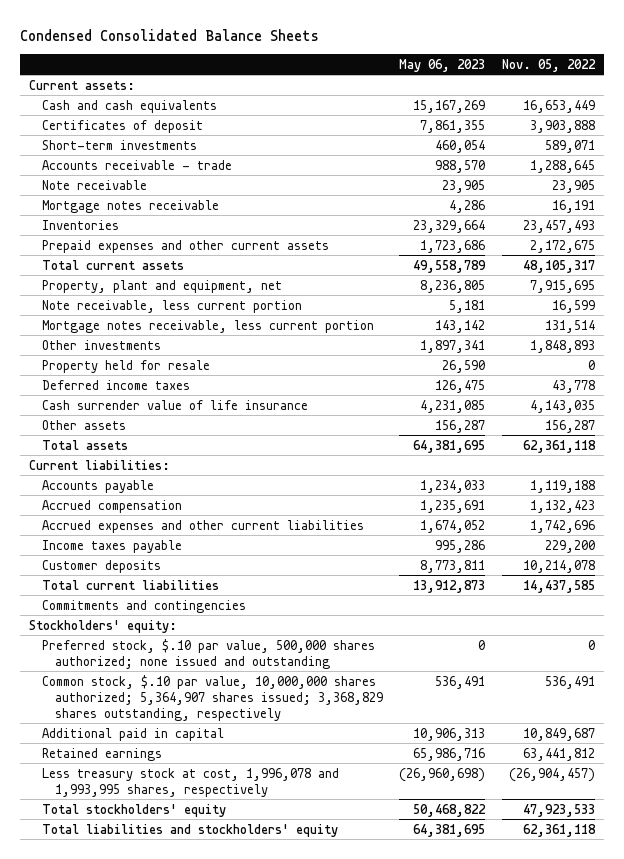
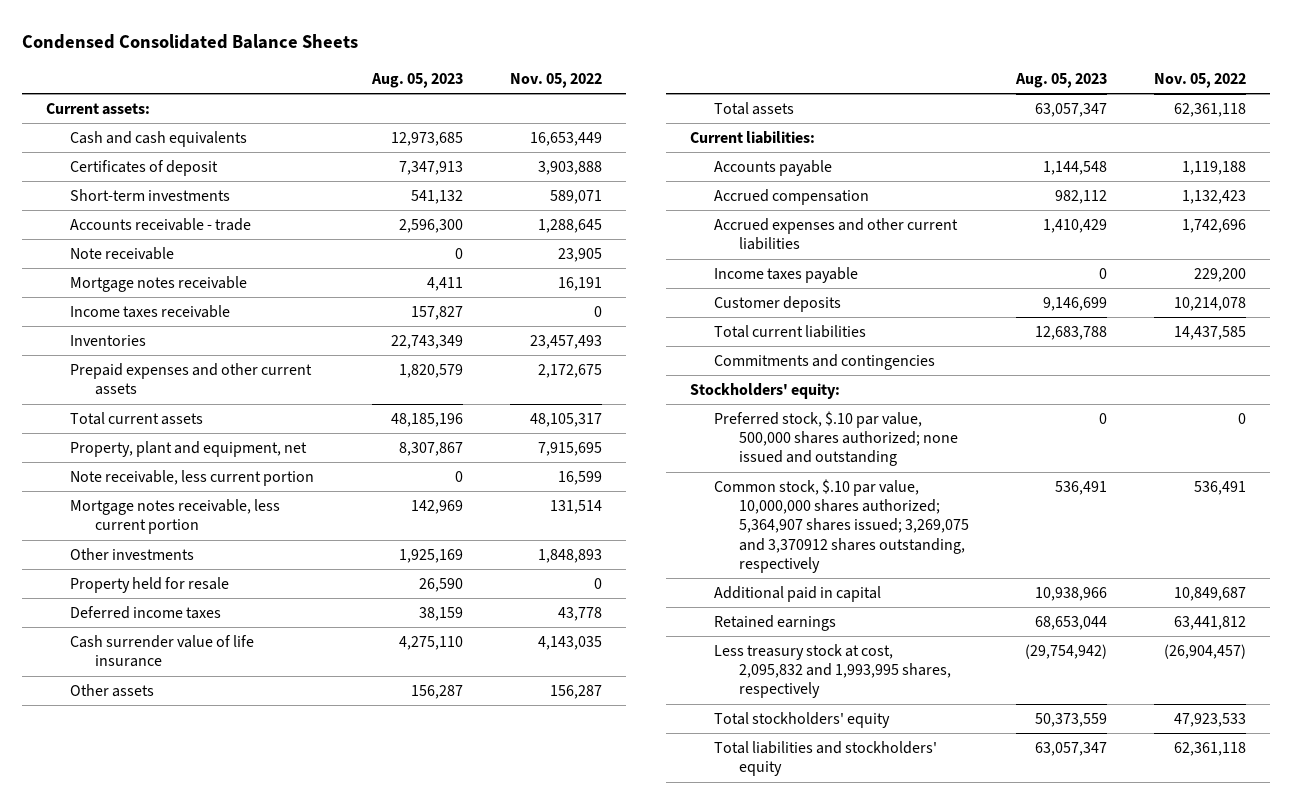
[399,58,486,72] May 06, 2023 -> none
none -> [371,72,464,88] Aug. 05, 2023
none -> [70,305,231,319] Income taxes receivable
[41,674,383,721] Common stock, $.10 par value, 10,000,000 shares authorized; 5,364,907 shares issued; 3,368,829 shares outstanding, respectively -> [714,479,969,573] Common stock, $.10 par value, 10,000,000 shares authorized; 5,364,907 shares issued; 3,269,075 and 3,370912 shares outstanding, respectively
[41,767,339,797] Less treasury stock at cost, 1,996,078 and 1,993,995 shares, respectively -> [714,644,951,699] Less treasury stock at cost, 2,095,832 and 1,993,995 shares, respectively

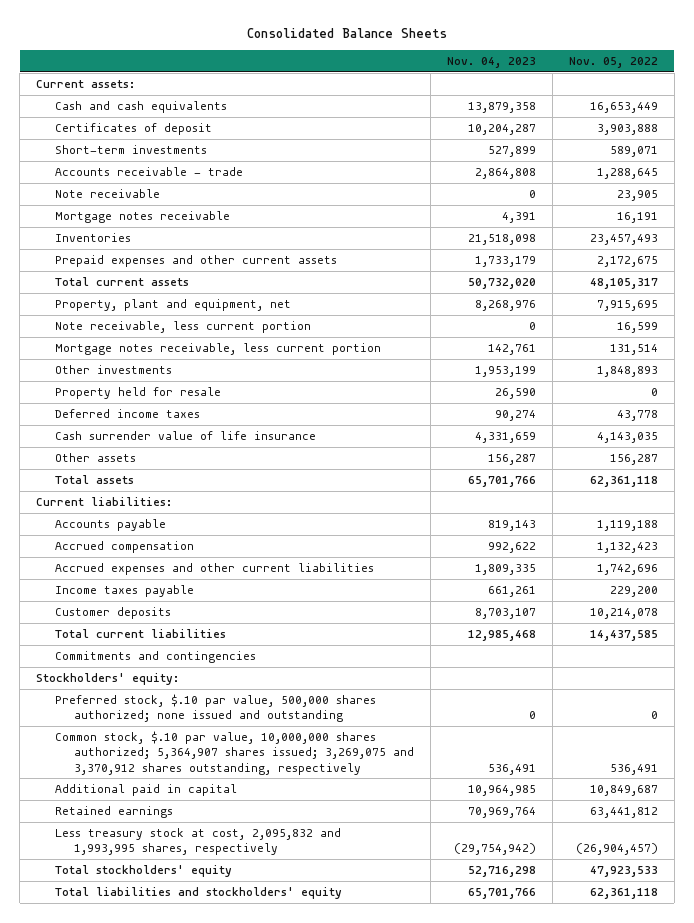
[22,33,359,49] Condensed Consolidated Balance Sheets -> [247,28,448,39] Consolidated Balance Sheets
[371,72,464,88] Aug. 05, 2023 -> none
none -> [446,57,536,69] Nov. 04, 2023
[70,305,231,319] Income taxes receivable -> none
[714,479,969,573] Common stock, $.10 par value, 10,000,000 shares authorized; 5,364,907 shares issued; 3,269,075 and 3,370912 shares outstanding, respectively -> [55,730,415,775] Common stock, $.10 par value, 10,000,000 shares authorized; 5,364,907 shares issued; 3,269,075 and 3,370,912 shares outstanding, respectively

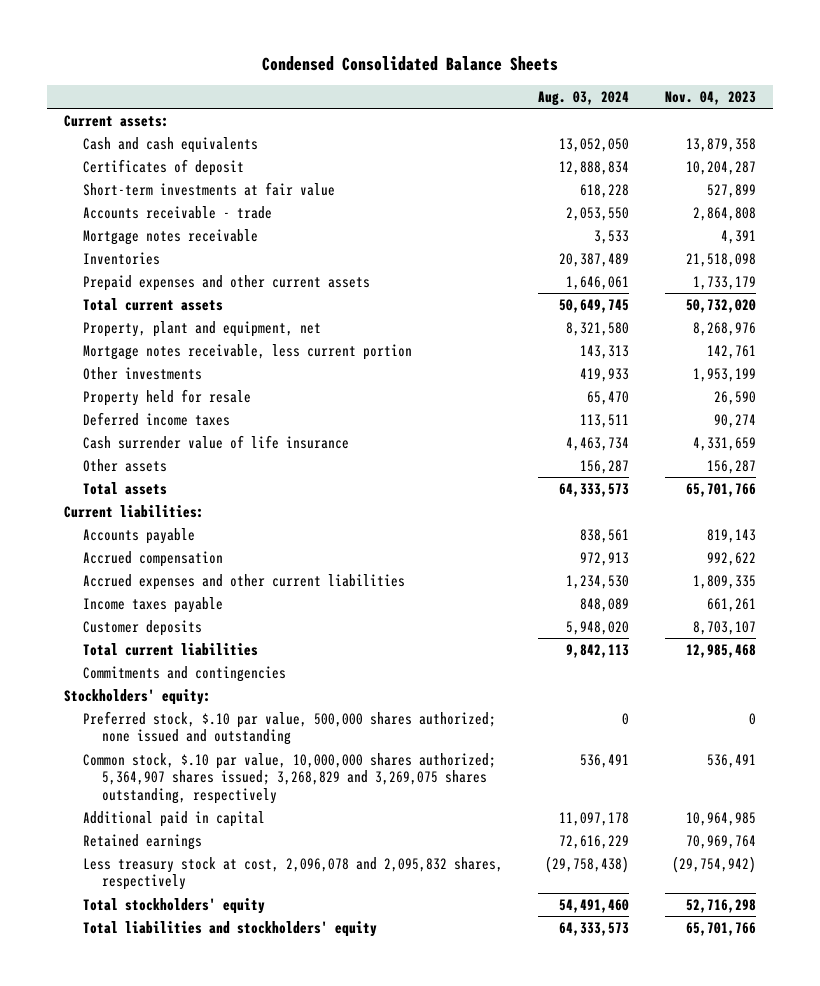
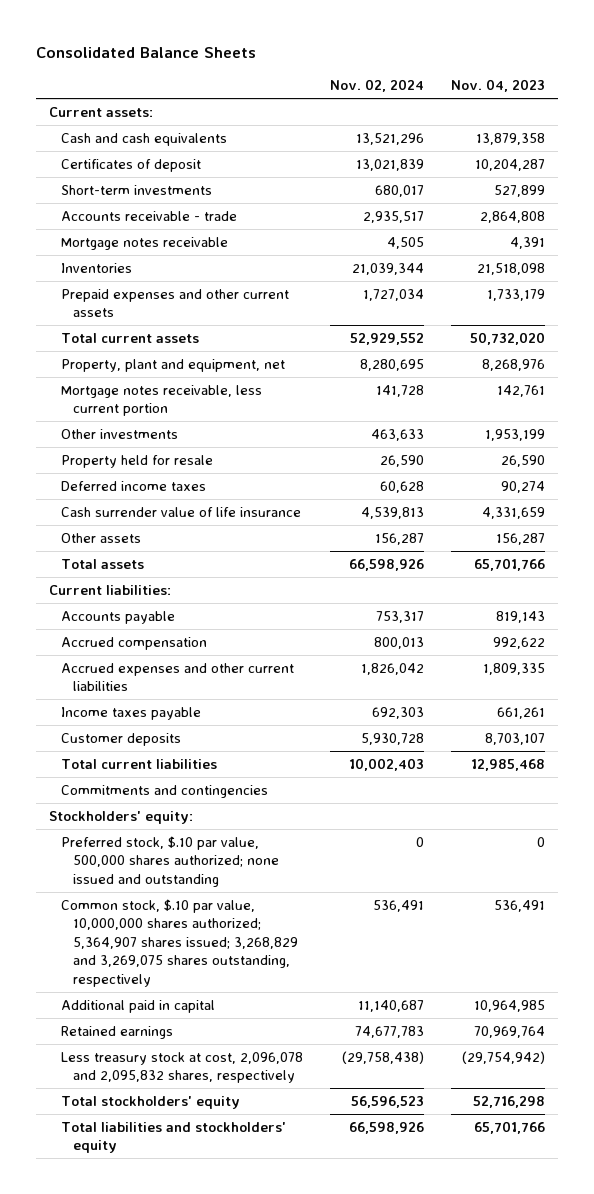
[262,55,559,71] Condensed Consolidated Balance Sheets -> [36,47,257,59] Consolidated Balance Sheets
[538,90,630,106] Aug. 03, 2024 -> none
none -> [329,79,424,93] Nov. 02, 2024
[83,181,336,196] Short-term investments at fair value -> [61,184,213,195] Short-term investments

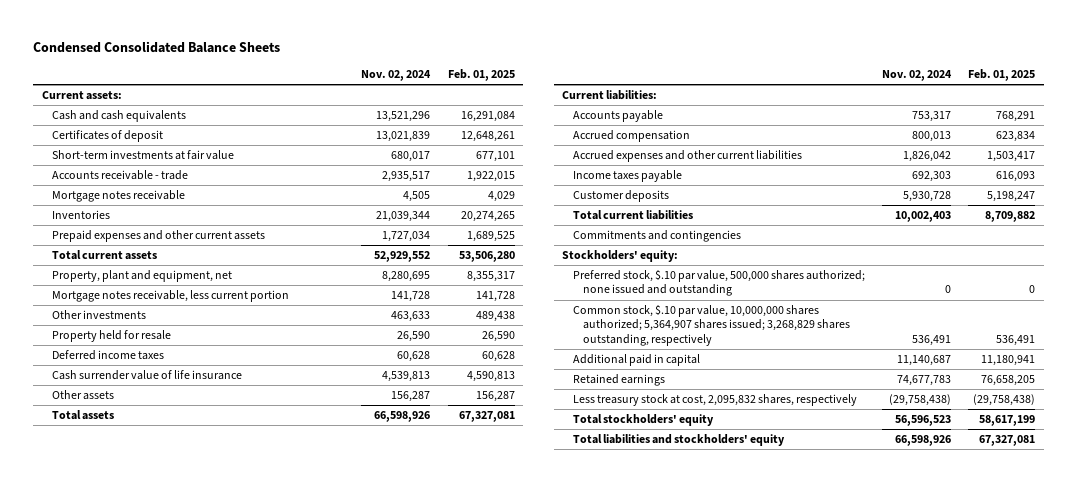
[36,47,257,59] Consolidated Balance Sheets -> [33,41,281,54] Condensed Consolidated Balance Sheets
[450,79,545,93] Nov. 04, 2023 -> none
none -> [447,69,515,82] Feb. 01, 2025
[61,184,213,195] Short-term investments -> [52,150,235,161] Short-term investments at fair value
[61,898,299,987] Common stock, $.10 par value, 10,000,000 shares authorized; 5,364,907 shares issued; 3,268,829 and 3,269,075 shares outstanding, respectively -> [572,305,850,346] Common stock, $.10 par value, 10,000,000 shares authorized; 5,364,907 shares issued; 3,268,829 shares outstanding, respectively
[61,1051,304,1084] Less treasury stock at cost, 2,096,078 and 2,095,832 shares, respectively -> [572,394,857,407] Less treasury stock at cost, 2,095,832 shares, respectively

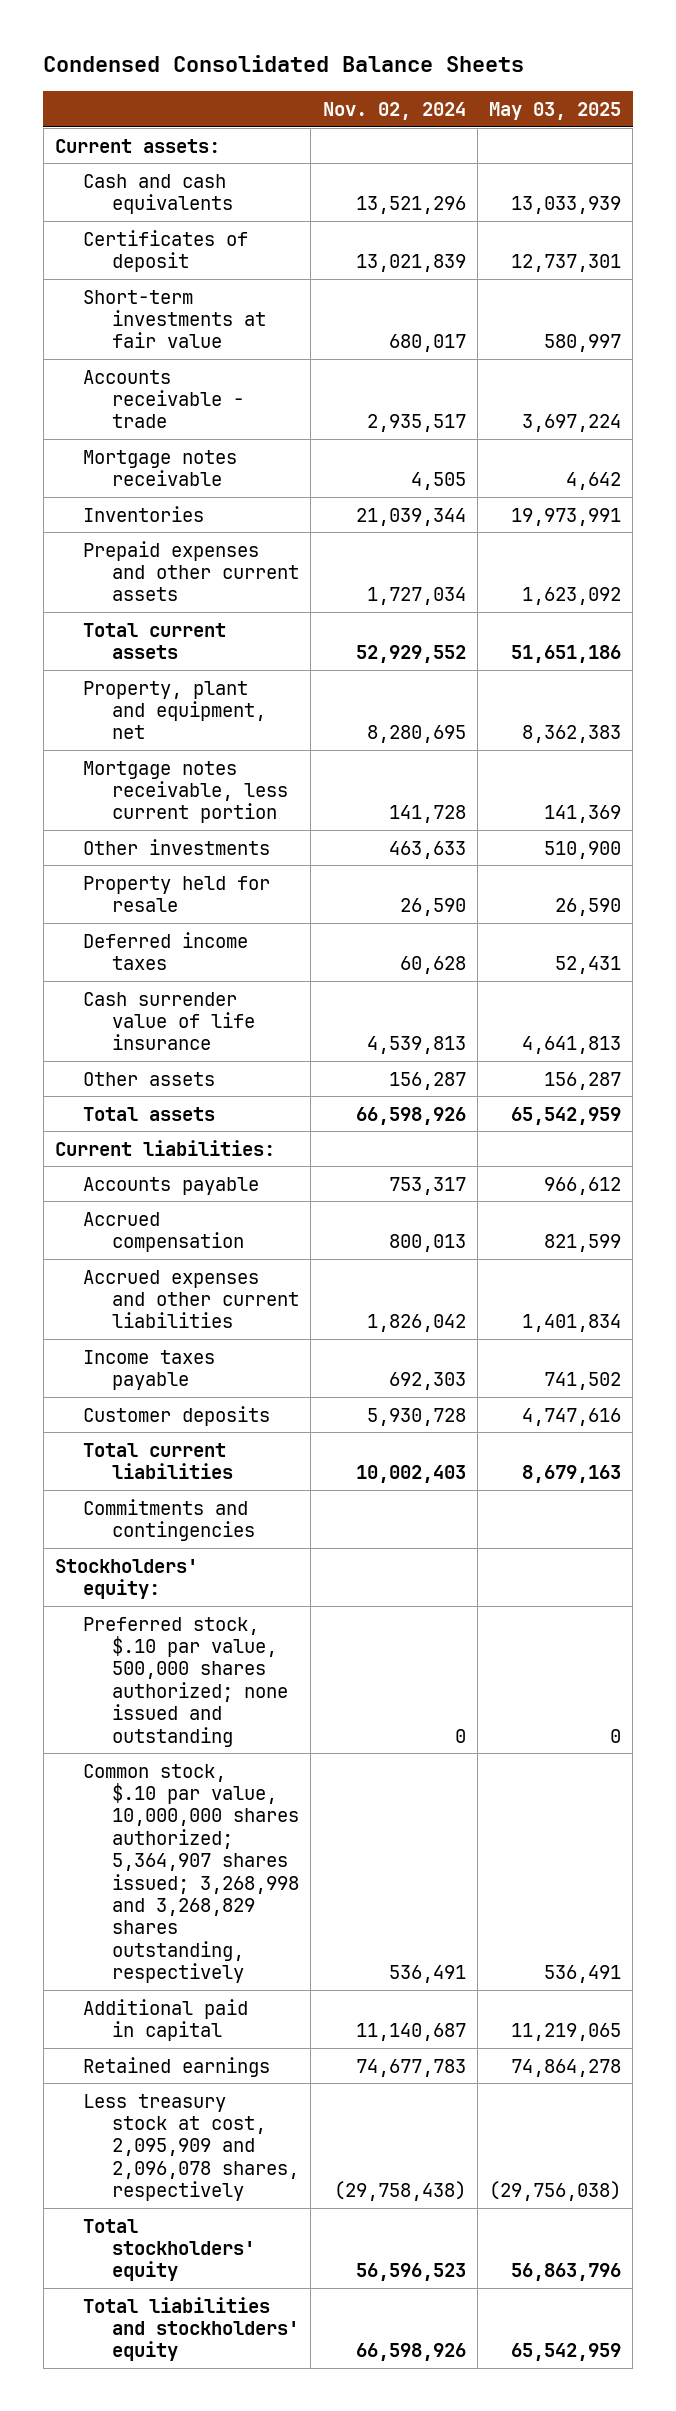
[447,69,515,82] Feb. 01, 2025 -> none
none -> [488,102,621,121] May 03, 2025
[572,305,850,346] Common stock, $.10 par value, 10,000,000 shares authorized; 5,364,907 shares issued; 3,268,829 shares outstanding, respectively -> [83,1763,300,1984] Common stock, $.10 par value, 10,000,000 shares authorized; 5,364,907 shares issued; 3,268,998 and 3,268,829 shares outstanding, respectively
[572,394,857,407] Less treasury stock at cost, 2,095,832 shares, respectively -> [83,2093,300,2202] Less treasury stock at cost, 2,095,909 and 2,096,078 shares, respectively

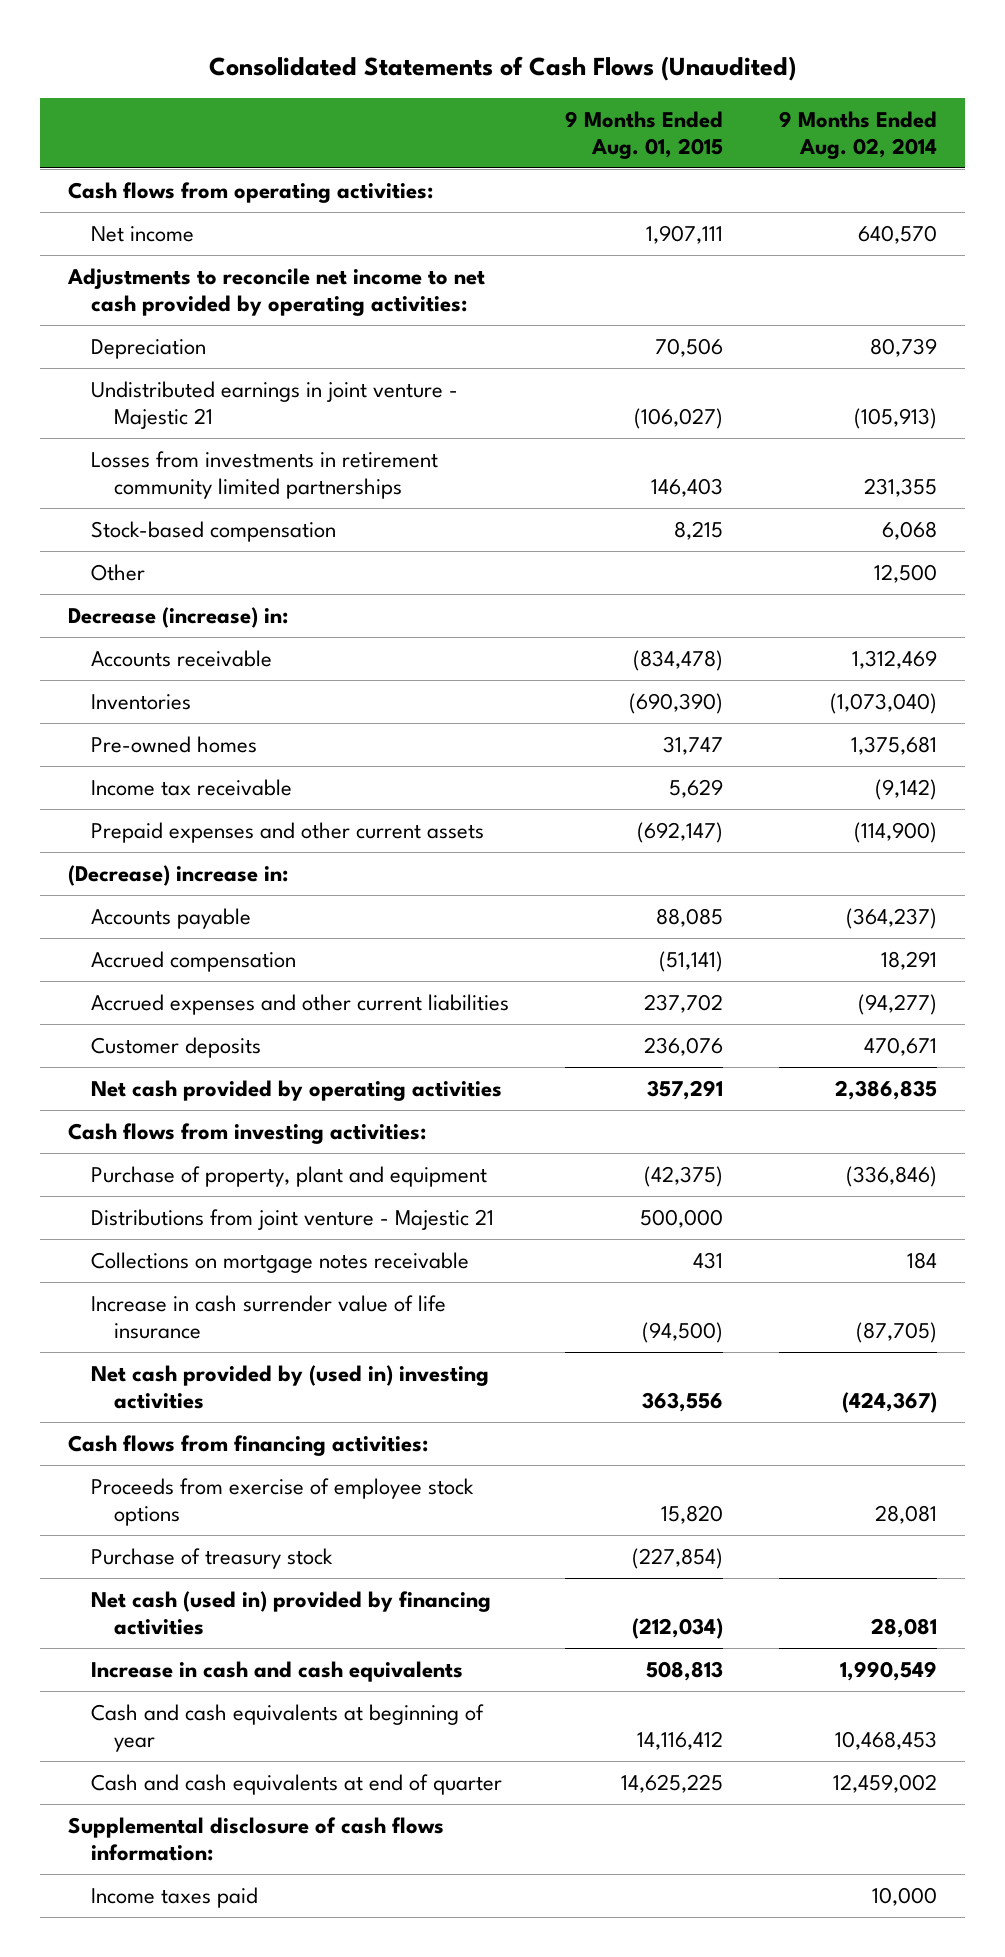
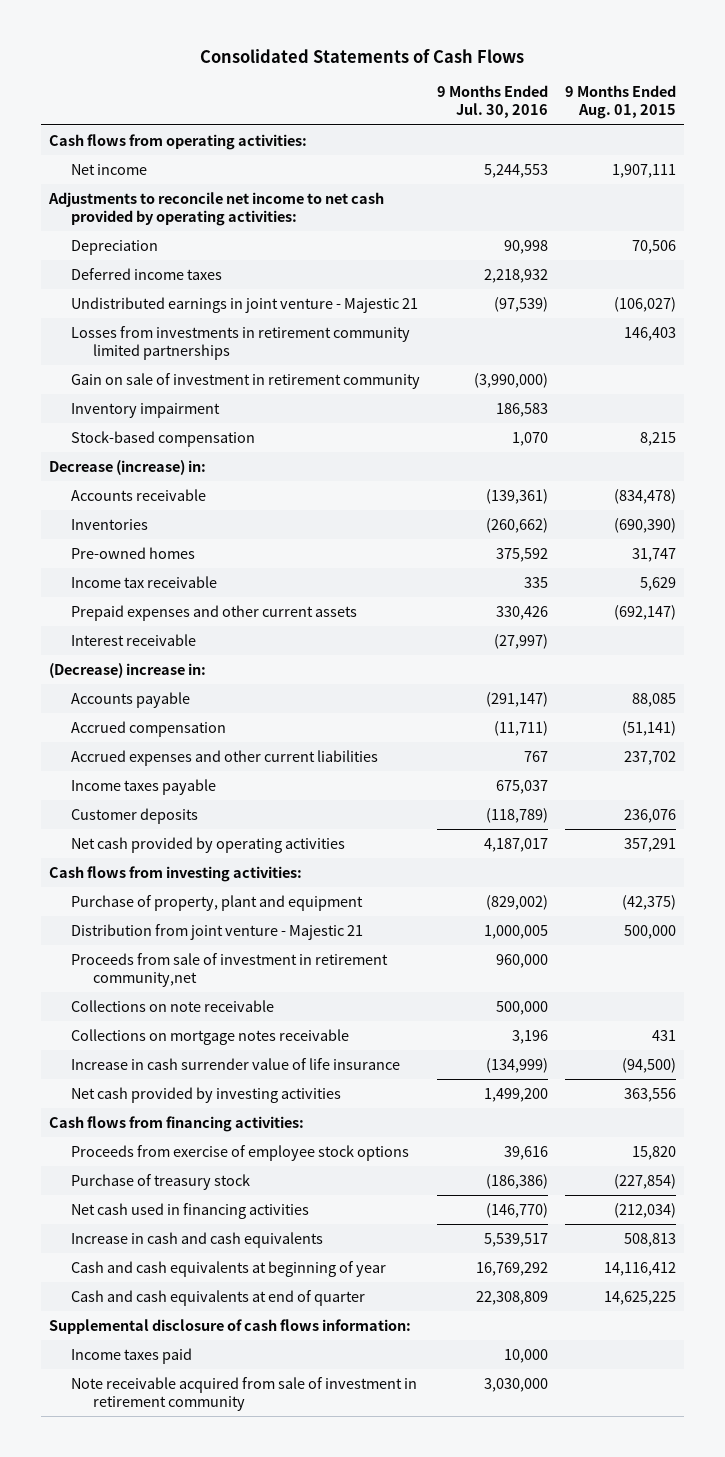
[208,56,796,82] Consolidated Statements of Cash Flows (Unaudited) -> [200,49,525,64] Consolidated Statements of Cash Flows
[779,110,938,159] 9 Months Ended Aug. 02, 2014 -> none
none -> [436,85,548,119] 9 Months Ended Jul. 30, 2016
none -> [70,267,222,280] Deferred income taxes
none -> [70,372,420,389] Gain on sale of investment in retirement community
none -> [70,402,220,418] Inventory impairment
[90,563,145,581] Other -> none
none -> [70,633,196,646] Interest receivable
none -> [70,778,216,795] Income taxes payable
[90,1208,494,1230] Distributions from joint venture - Majestic 21 -> [70,923,363,940] Distribution from joint venture - Majestic 21
none -> [70,952,388,987] Proceeds from sale of investment in retirement community,net
none -> [70,999,274,1012] Collections on note receivable
[90,1364,489,1409] Net cash provided by (used in) investing activities -> [70,1086,341,1103] Net cash provided by investing activities
[90,1590,491,1635] Net cash (used in) provided by financing activities -> [70,1202,309,1219] Net cash used in financing activities
none -> [70,1376,417,1411] Note receivable acquired from sale of investment in retirement community

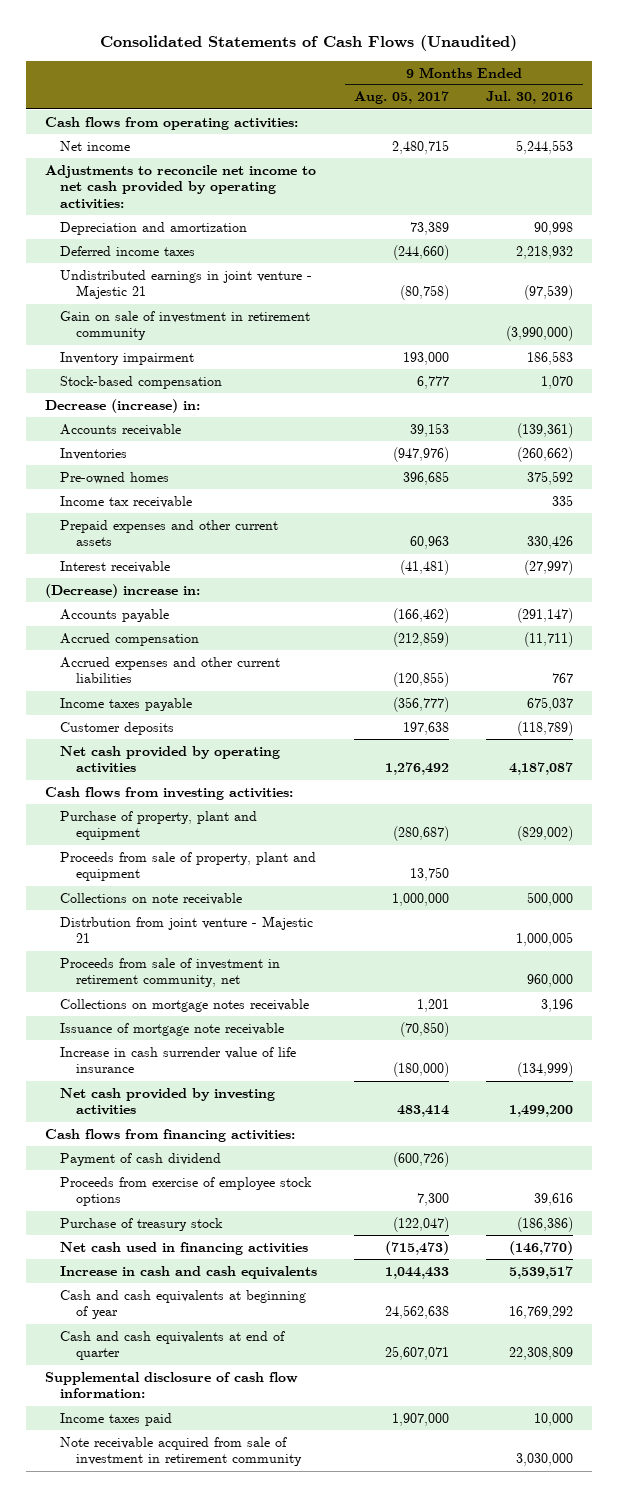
[200,49,525,64] Consolidated Statements of Cash Flows -> [100,35,518,52] Consolidated Statements of Cash Flows (Unaudited)
[564,85,676,120] 9 Months Ended Aug. 01, 2015 -> none
none -> [354,91,450,105] Aug. 05, 2017
[70,239,158,255] Depreciation -> [60,221,248,235] Depreciation and amortization
[70,325,410,360] Losses from investments in retirement community limited partnerships -> none
[483,837,548,852] 4,187,017 -> [509,762,574,776] 4,187,087
[70,923,363,940] Distribution from joint venture - Majestic 21 -> none
[70,952,388,987] Proceeds from sale of investment in retirement community,net -> none
none -> [60,851,317,882] Proceeds from sale of property, plant and equipment
none -> [60,915,314,944] Distrbution from joint venture - Majestic 21
none -> [60,957,281,988] Proceeds from sale of investment in retirement community, net
none -> [60,1022,285,1036] Issuance of mortgage note receivable
none -> [60,1152,222,1166] Payment of cash dividend
[49,1318,412,1334] Supplemental disclosure of cash flows information: -> [44,1371,298,1399] Supplemental disclosure of cash flow information:

